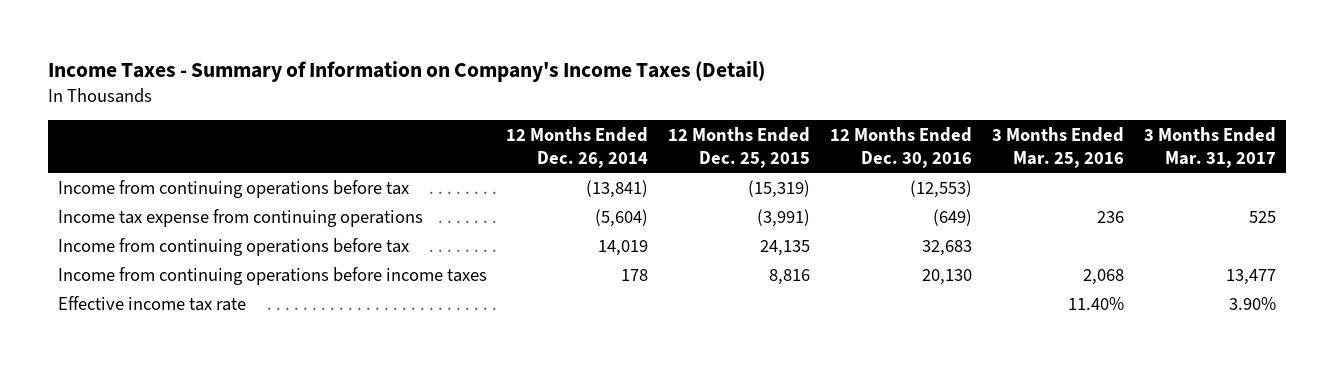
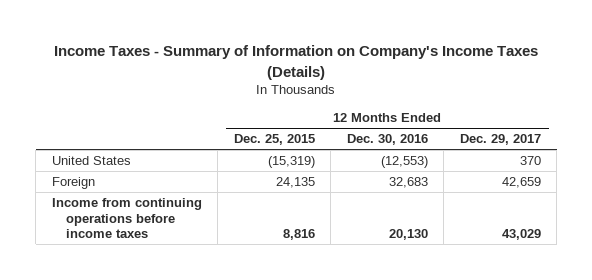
[47,60,765,82] Income Taxes - Summary of Information on Company's Income Taxes (Detail) -> [54,45,539,80] Income Taxes - Summary of Information on Company's Income Taxes (Details)
[506,127,649,169] 12 Months Ended Dec. 26, 2014 -> none
[991,127,1124,169] 3 Months Ended Mar. 25, 2016 -> none
[1143,127,1276,169] 3 Months Ended Mar. 31, 2017 -> none
none -> [459,134,541,146] Dec. 29, 2017
[57,208,423,227] Income tax expense from continuing operations -> none
[57,179,409,198] Income from continuing operations before tax -> [51,156,131,166] United States
[57,237,409,256] Income from continuing operations before tax -> [51,177,95,190] Foreign
[57,295,246,311] Effective income tax rate -> none

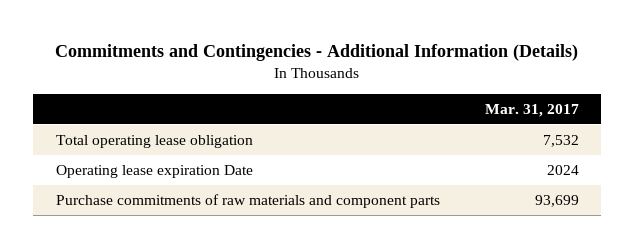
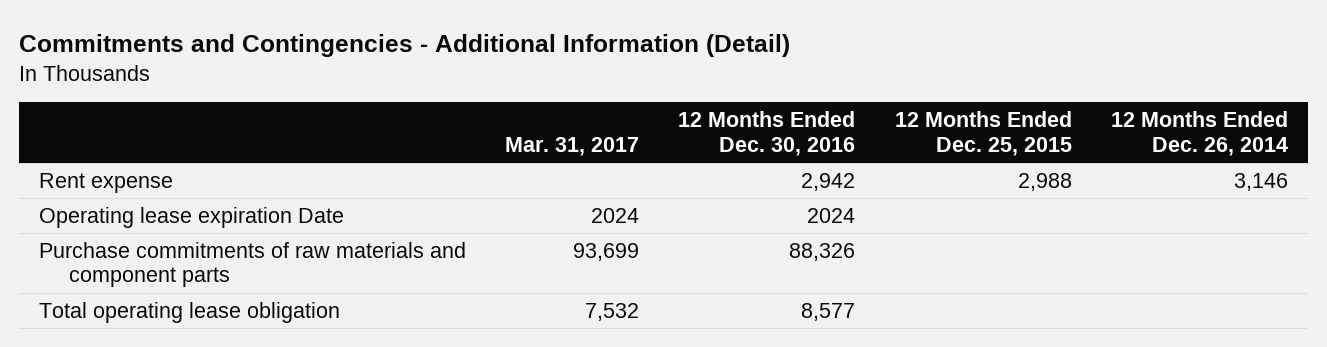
[55,44,579,62] Commitments and Contingencies - Additional Information (Details) -> [19,34,791,58] Commitments and Contingencies - Additional Information (Detail)
none -> [678,111,856,156] 12 Months Ended Dec. 30, 2016
none -> [894,111,1072,156] 12 Months Ended Dec. 25, 2015
none -> [1111,111,1289,156] 12 Months Ended Dec. 26, 2014
none -> [38,172,173,193] Rent expense
[55,134,253,148] Total operating lease obligation -> [38,301,340,323] Total operating lease obligation

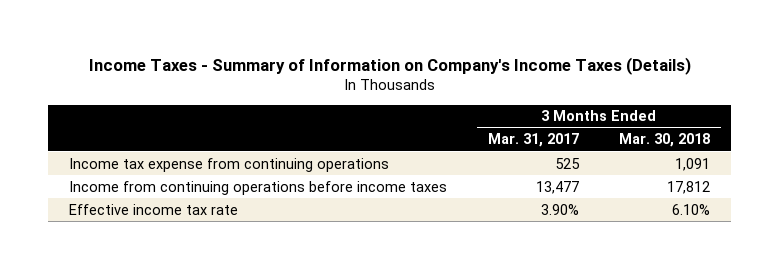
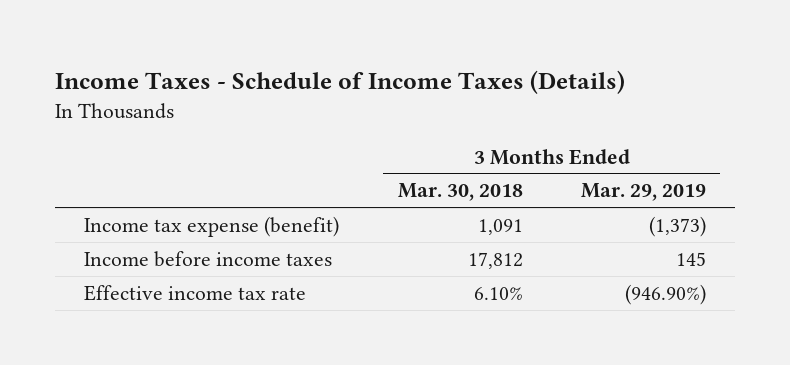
[88,56,691,75] Income Taxes - Summary of Information on Company's Income Taxes (Details) -> [55,69,626,94] Income Taxes - Schedule of Income Taxes (Details)
[487,133,579,148] Mar. 31, 2017 -> none
none -> [580,183,706,202] Mar. 29, 2019
[68,157,389,172] Income tax expense from continuing operations -> [84,215,340,237] Income tax expense (benefit)
[68,180,447,195] Income from continuing operations before income taxes -> [84,250,333,267] Income before income taxes

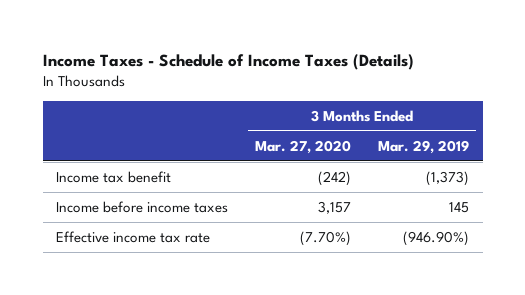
[397,183,523,202] Mar. 30, 2018 -> none
none -> [255,139,352,154] Mar. 27, 2020
[84,215,340,237] Income tax expense (benefit) -> [56,170,172,183] Income tax benefit

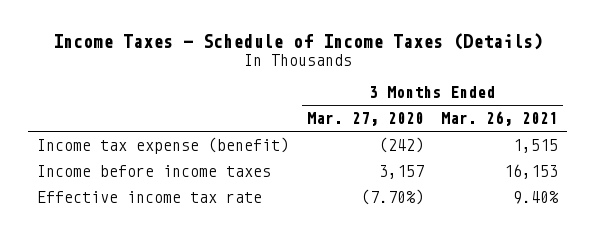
[378,139,470,154] Mar. 29, 2019 -> none
none -> [441,111,559,127] Mar. 26, 2021
[56,170,172,183] Income tax benefit -> [36,137,289,155] Income tax expense (benefit)

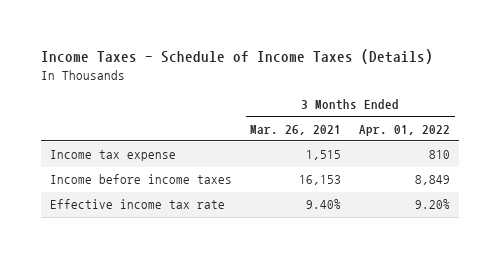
[306,112,424,127] Mar. 27, 2020 -> none
none -> [359,124,451,136] Apr. 01, 2022
[36,137,289,155] Income tax expense (benefit) -> [50,150,177,162] Income tax expense

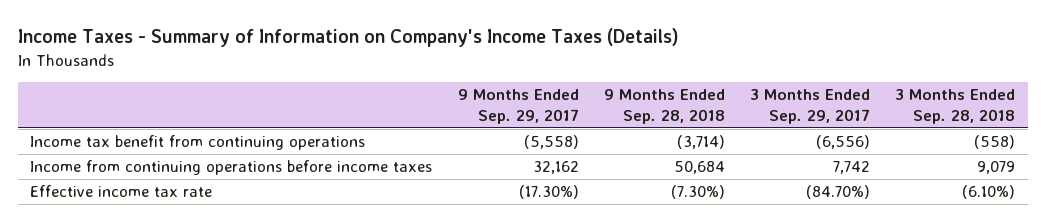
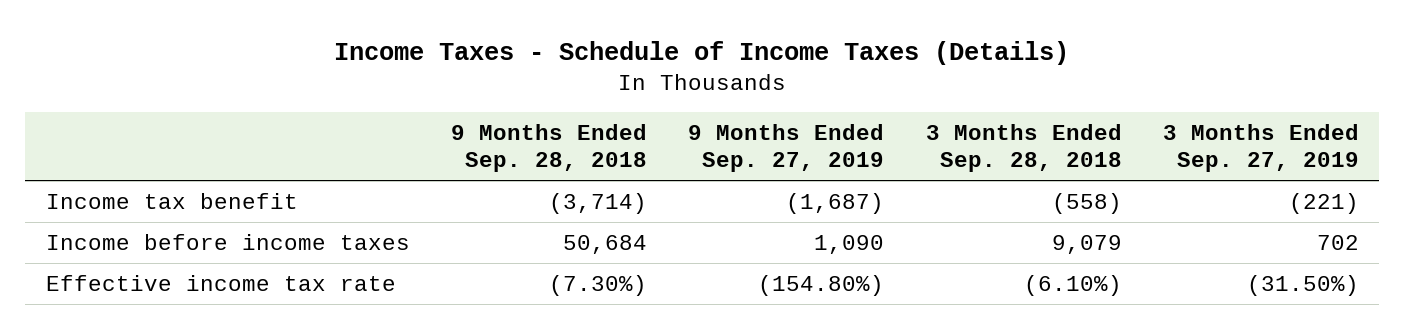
[17,28,679,48] Income Taxes - Summary of Information on Company's Income Taxes (Details) -> [334,40,1070,65] Income Taxes - Schedule of Income Taxes (Details)
[457,89,579,124] 9 Months Ended Sep. 29, 2017 -> none
[749,89,870,124] 3 Months Ended Sep. 29, 2017 -> none
none -> [688,123,885,173] 9 Months Ended Sep. 27, 2019
none -> [1162,123,1359,173] 3 Months Ended Sep. 27, 2019
[30,135,366,151] Income tax benefit from continuing operations -> [45,192,298,209] Income tax benefit
[30,160,433,176] Income from continuing operations before income taxes -> [45,233,410,250] Income before income taxes

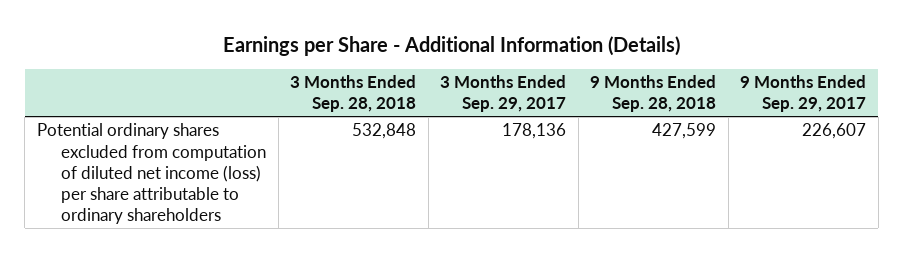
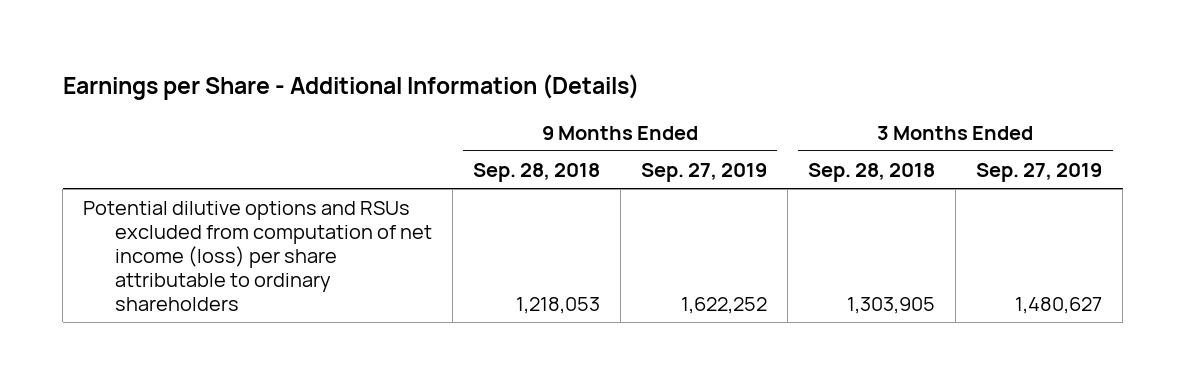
[440,75,567,113] 3 Months Ended Sep. 29, 2017 -> none
[740,75,867,113] 9 Months Ended Sep. 29, 2017 -> none
none -> [641,162,768,182] Sep. 27, 2019
none -> [976,162,1103,182] Sep. 27, 2019
[36,123,267,225] Potential ordinary shares excluded from computation of diluted net income (loss) per share attributable to ordinary shareholders -> [83,200,433,311] Potential dilutive options and RSUs excluded from computation of net income (loss) per share attributable to ordinary shareholders
[352,123,417,140] 532,848 -> [847,296,936,314] 1,303,905
[652,123,717,140] 427,599 -> [516,296,601,314] 1,218,053

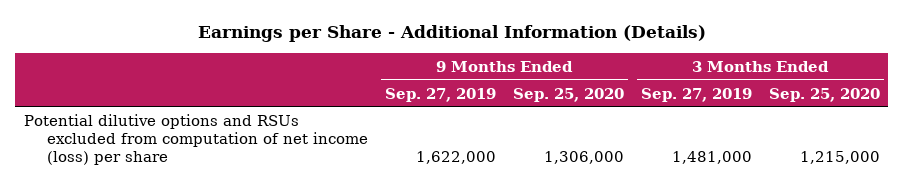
[473,162,601,182] Sep. 28, 2018 -> none
[808,162,936,182] Sep. 28, 2018 -> none
none -> [512,87,624,102] Sep. 25, 2020
none -> [768,87,880,102] Sep. 25, 2020
[83,200,433,311] Potential dilutive options and RSUs excluded from computation of net income (loss) per share attributable to ordinary shareholders -> [23,113,368,166] Potential dilutive options and RSUs excluded from computation of net income (loss) per share
[681,296,768,314] 1,622,252 -> [415,151,496,165] 1,622,000
[1015,296,1103,314] 1,480,627 -> [671,151,752,165] 1,481,000

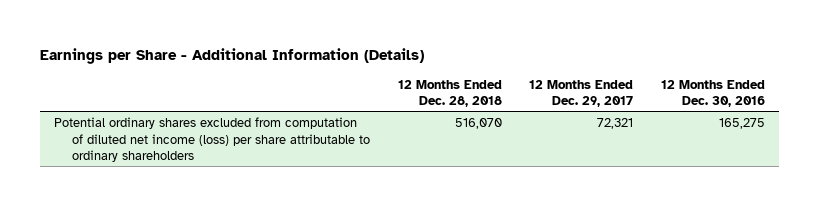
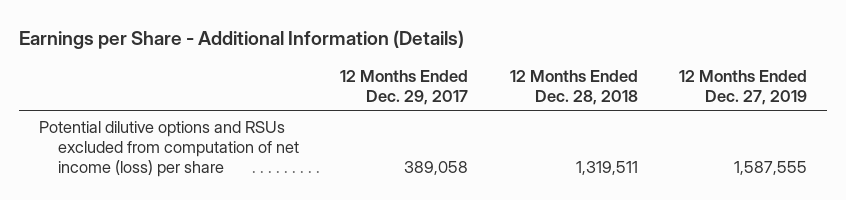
[661,79,766,108] 12 Months Ended Dec. 30, 2016 -> none
none -> [678,70,807,105] 12 Months Ended Dec. 27, 2019
[53,117,371,163] Potential ordinary shares excluded from computation of diluted net income (loss) per share attributable to ordinary shareholders -> [39,120,300,177] Potential dilutive options and RSUs excluded from computation of net income (loss) per share
[454,118,502,130] 516,070 -> [575,160,638,175] 1,319,511
[597,118,634,130] 72,321 -> [404,160,469,175] 389,058

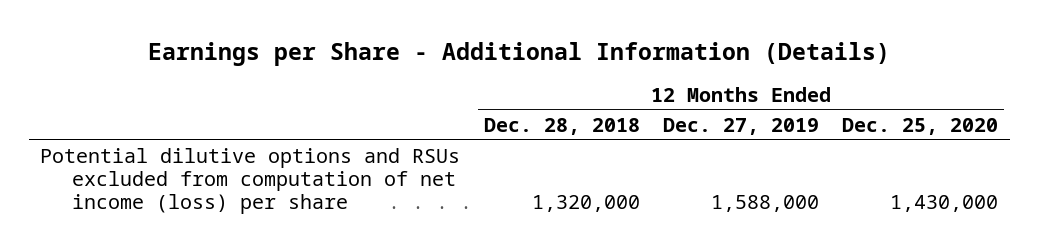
[340,70,469,105] 12 Months Ended Dec. 29, 2017 -> none
none -> [842,117,999,135] Dec. 25, 2020
[575,160,638,175] 1,319,511 -> [531,195,640,213] 1,320,000
[733,160,807,175] 1,587,555 -> [710,195,819,213] 1,588,000

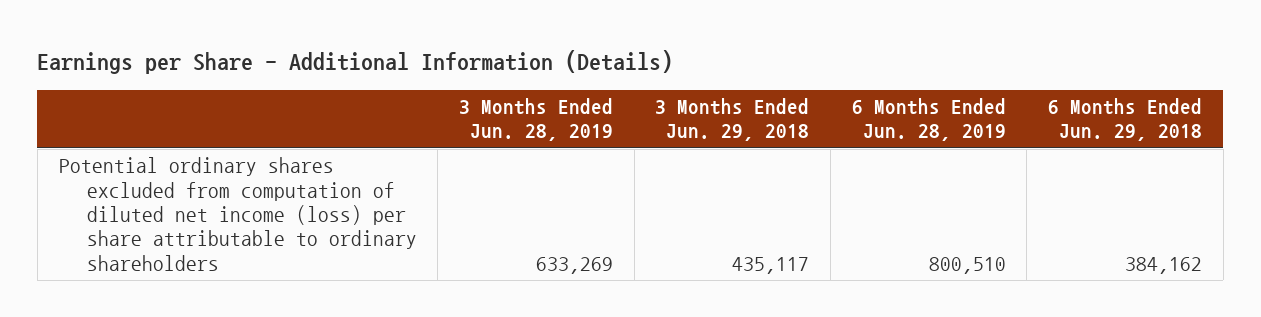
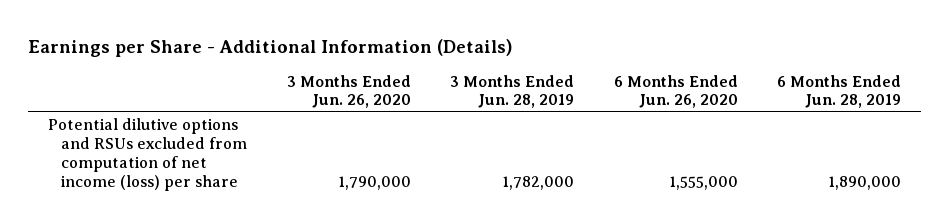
[655,98,810,142] 3 Months Ended Jun. 29, 2018 -> none
[1048,98,1203,142] 6 Months Ended Jun. 29, 2018 -> none
none -> [286,74,411,109] 3 Months Ended Jun. 26, 2020
none -> [613,74,738,109] 6 Months Ended Jun. 26, 2020
[58,157,417,271] Potential ordinary shares excluded from computation of diluted net income (loss) per share attributable to ordinary shareholders -> [47,118,248,191] Potential dilutive options and RSUs excluded from computation of net income (loss) per share
[535,256,613,274] 633,269 -> [502,175,575,190] 1,782,000
[928,256,1006,274] 800,510 -> [828,175,902,190] 1,890,000

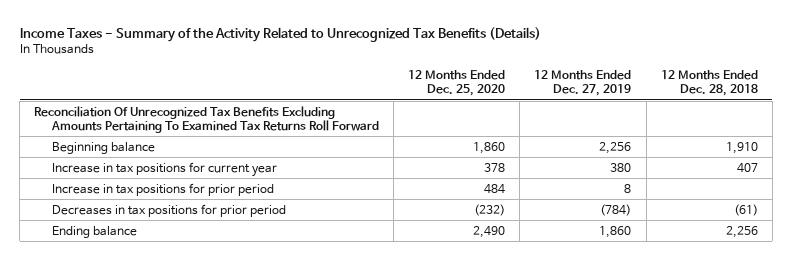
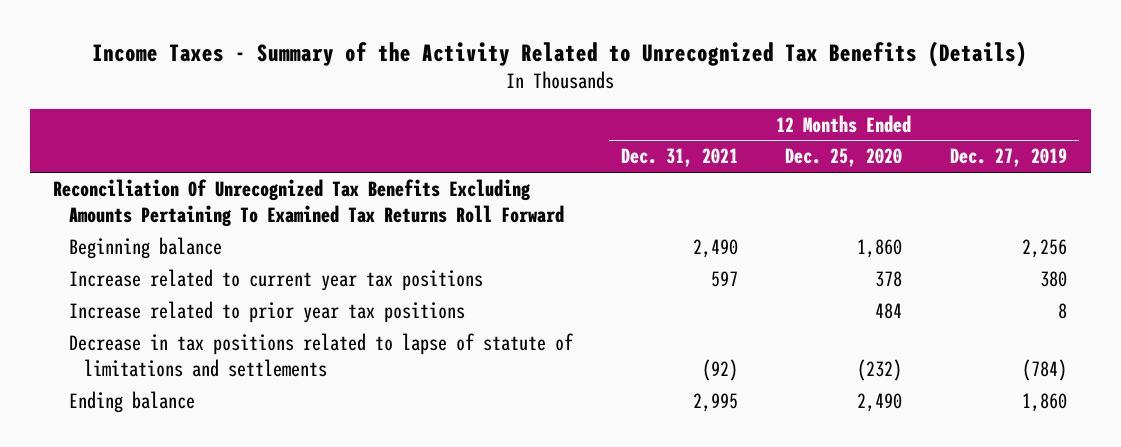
[660,70,758,97] 12 Months Ended Dec. 28, 2018 -> none
none -> [620,148,738,168] Dec. 31, 2021
[52,161,278,177] Increase in tax positions for current year -> [68,268,483,291] Increase related to current year tax positions
[52,182,275,196] Increase in tax positions for prior period -> [68,300,465,323] Increase related to prior year tax positions
[52,203,287,217] Decreases in tax positions for prior period -> [68,332,574,378] Decrease in tax positions related to lapse of statute of limitations and settlements

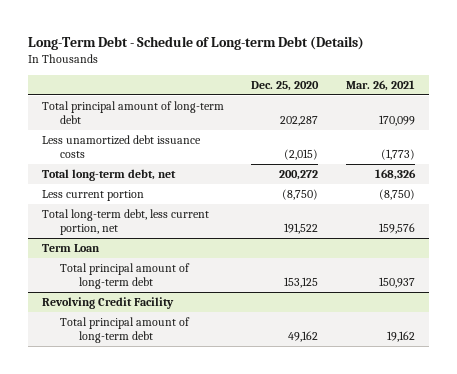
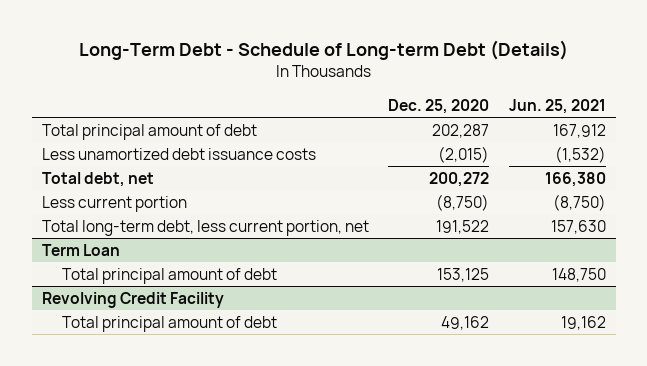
[346,79,416,91] Mar. 26, 2021 -> none
none -> [508,98,606,114] Jun. 25, 2021
[41,100,224,125] Total principal amount of long-term debt -> [41,123,257,140] Total principal amount of debt
[41,168,176,181] Total long-term debt, net -> [41,171,154,187] Total debt, net
[60,262,191,290] Total principal amount of long-term debt -> [61,267,277,284] Total principal amount of debt
[60,316,191,344] Total principal amount of long-term debt -> [61,315,277,332] Total principal amount of debt

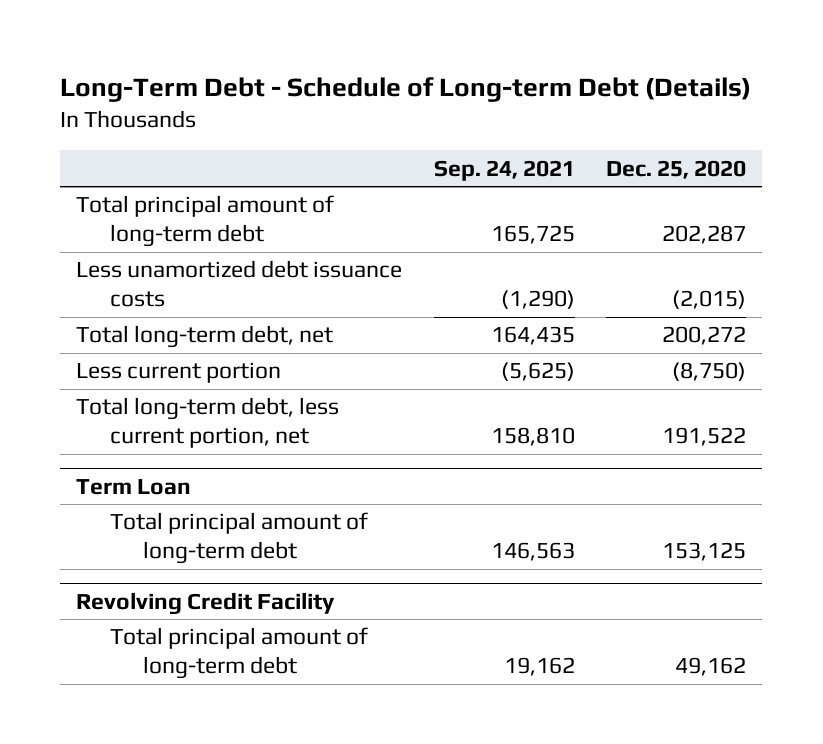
[508,98,606,114] Jun. 25, 2021 -> none
none -> [433,159,575,181] Sep. 24, 2021
[41,123,257,140] Total principal amount of debt -> [76,195,335,248] Total principal amount of long-term debt
[41,171,154,187] Total debt, net -> [76,325,334,349] Total long-term debt, net
[61,267,277,284] Total principal amount of debt -> [109,512,368,565] Total principal amount of long-term debt
[61,315,277,332] Total principal amount of debt -> [109,627,368,680] Total principal amount of long-term debt

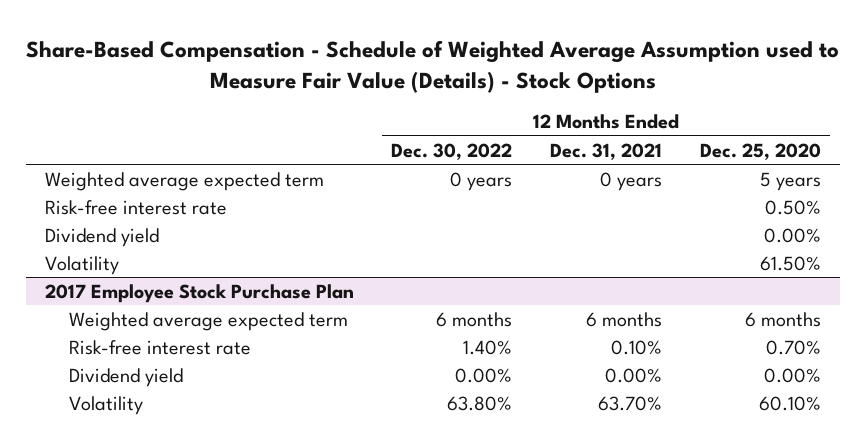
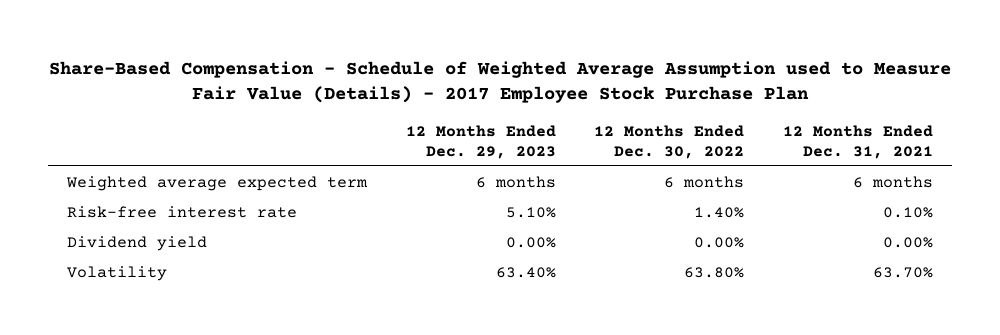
[25,39,839,93] Share-Based Compensation - Schedule of Weighted Average Assumption used to Measure Fair Value (Details) - Stock Options -> [48,60,951,104] Share-Based Compensation - Schedule of Weighted Average Assumption used to Measure Fair Value (Details) - 2017 Employee Stock Purchase Plan
[699,142,821,160] Dec. 25, 2020 -> none
none -> [405,124,556,159] 12 Months Ended Dec. 29, 2023
[44,171,324,191] Weighted average expected term -> none
[44,199,227,215] Risk-free interest rate -> none
[44,227,159,247] Dividend yield -> none
[44,255,119,275] Volatility -> none
[44,283,354,303] 2017 Employee Stock Purchase Plan -> none

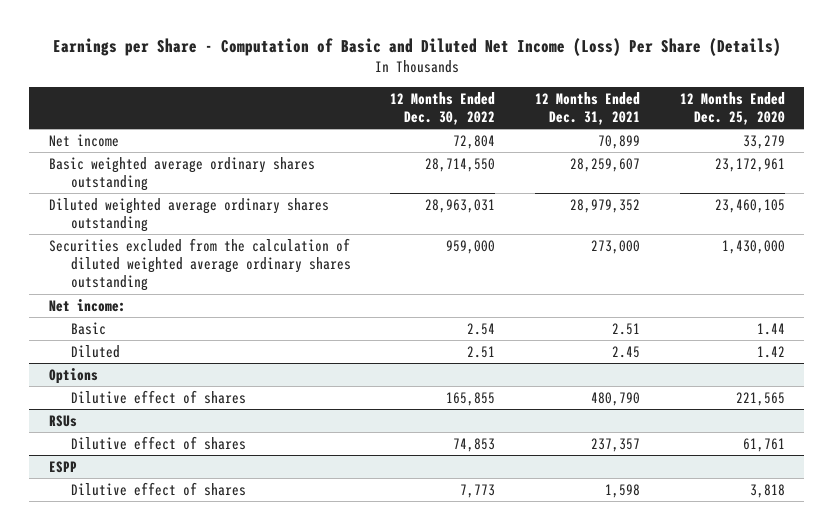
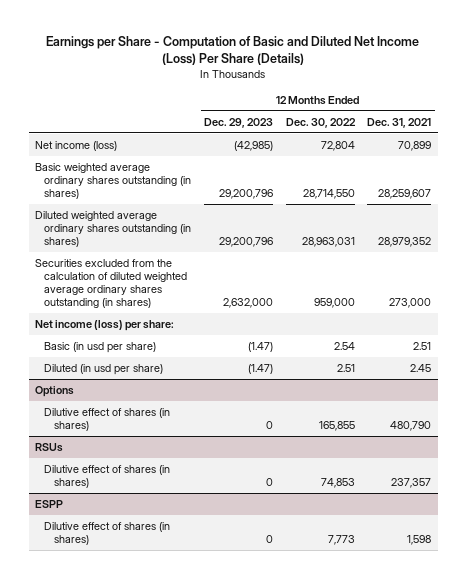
[679,91,785,126] 12 Months Ended Dec. 25, 2020 -> none
none -> [203,117,273,128] Dec. 29, 2023
[48,133,119,147] Net income -> [34,140,117,151] Net income (loss)
[48,156,315,192] Basic weighted average ordinary shares outstanding -> [34,162,192,200] Basic weighted average ordinary shares outstanding (in shares)
[48,197,329,233] Diluted weighted average ordinary shares outstanding -> [34,210,192,248] Diluted weighted average ordinary shares outstanding (in shares)
[48,237,351,292] Securities excluded from the calculation of diluted weighted average ordinary shares outstanding -> [34,258,188,309] Securities excluded from the calculation of diluted weighted average ordinary shares outstanding (in shares)
[48,298,126,312] Net income: -> [34,319,174,331] Net income (loss) per share:
[70,321,106,335] Basic -> [44,341,157,353] Basic (in usd per share)
[70,344,120,358] Diluted -> [44,363,164,375] Diluted (in usd per share)
[70,389,246,404] Dilutive effect of shares -> [44,407,171,432] Dilutive effect of shares (in shares)
[70,435,246,450] Dilutive effect of shares -> [44,464,171,489] Dilutive effect of shares (in shares)
[70,481,246,496] Dilutive effect of shares -> [44,521,171,546] Dilutive effect of shares (in shares)

